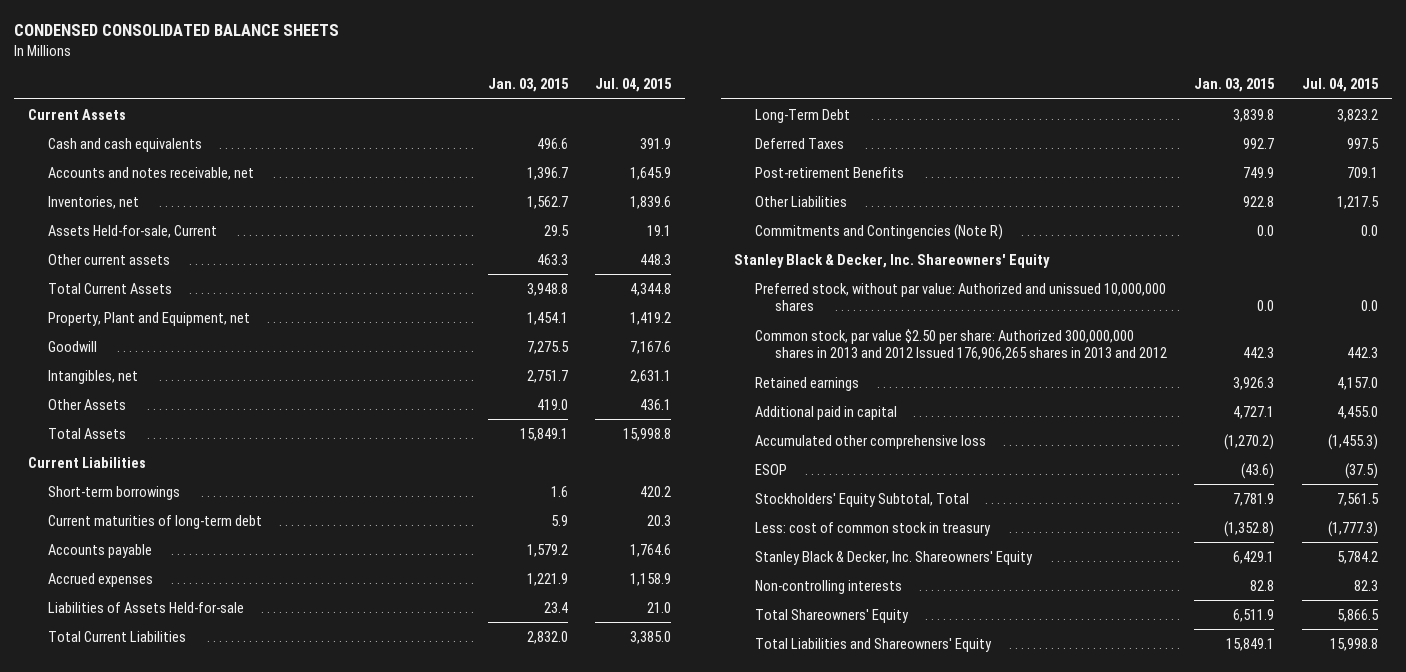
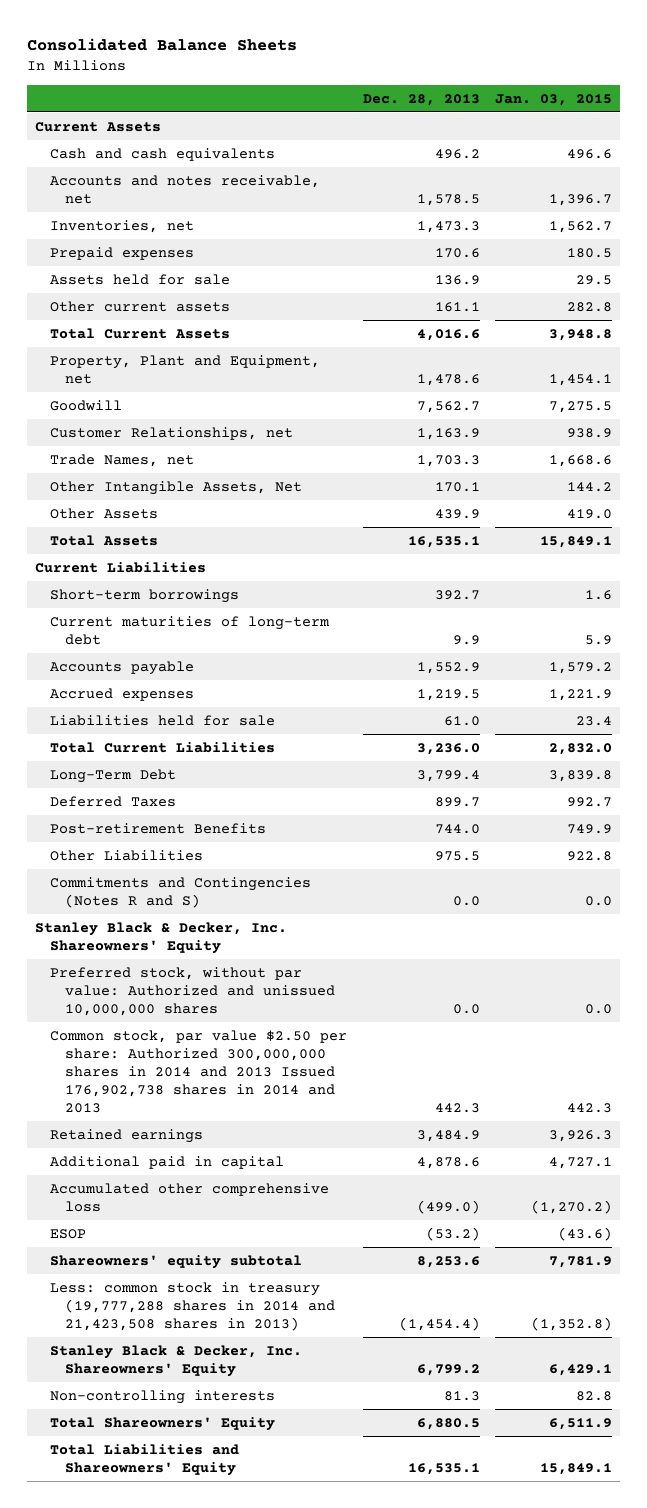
[14,24,340,37] CONDENSED CONSOLIDATED BALANCE SHEETS -> [26,37,297,51] Consolidated Balance Sheets
[595,78,673,93] Jul. 04, 2015 -> none
none -> [362,93,480,106] Dec. 28, 2013
none -> [49,246,194,260] Prepaid expenses
[47,224,217,238] Assets Held-for-sale, Current -> [49,273,230,285] Assets held for sale
[536,253,568,265] 463.3 -> [567,301,613,312] 282.8
[47,369,138,384] Intangibles, net -> none
none -> [49,426,293,440] Customer Relationships, net
none -> [49,453,194,467] Trade Names, net
none -> [49,480,302,495] Other Intangible Assets, Net
[47,601,244,613] Liabilities of Assets Held-for-sale -> [49,714,275,726] Liabilities held for sale
[754,223,1003,240] Commitments and Contingencies (Note R) -> [49,876,311,908] Commitments and Contingencies (Notes R and S)
[754,328,1167,361] Common stock, par value $2.50 per share: Authorized 300,000,000 shares in 2013 and 2012 Issued 176,906,265 shares in 2013 and 2012 -> [49,1029,347,1113] Common stock, par value $2.50 per share: Authorized 300,000,000 shares in 2014 and 2013 Issued 176,902,738 shares in 2014 and 2013
[754,492,969,507] Stockholders' Equity Subtotal, Total -> [49,1254,302,1269] Shareowners' equity subtotal
[754,521,991,536] Less: cost of common stock in treasury -> [49,1281,336,1331] Less: common stock in treasury (19,777,288 shares in 2014 and 21,423,508 shares in 2013)

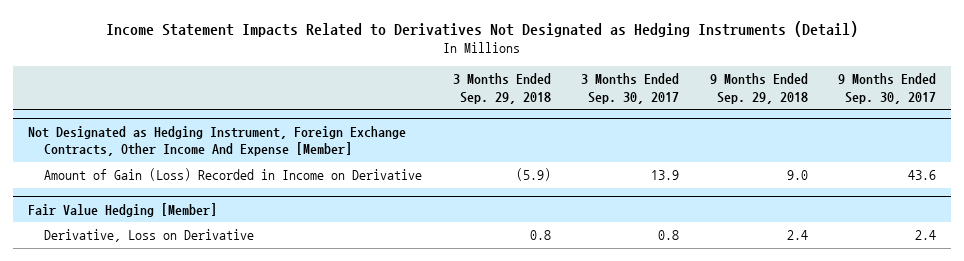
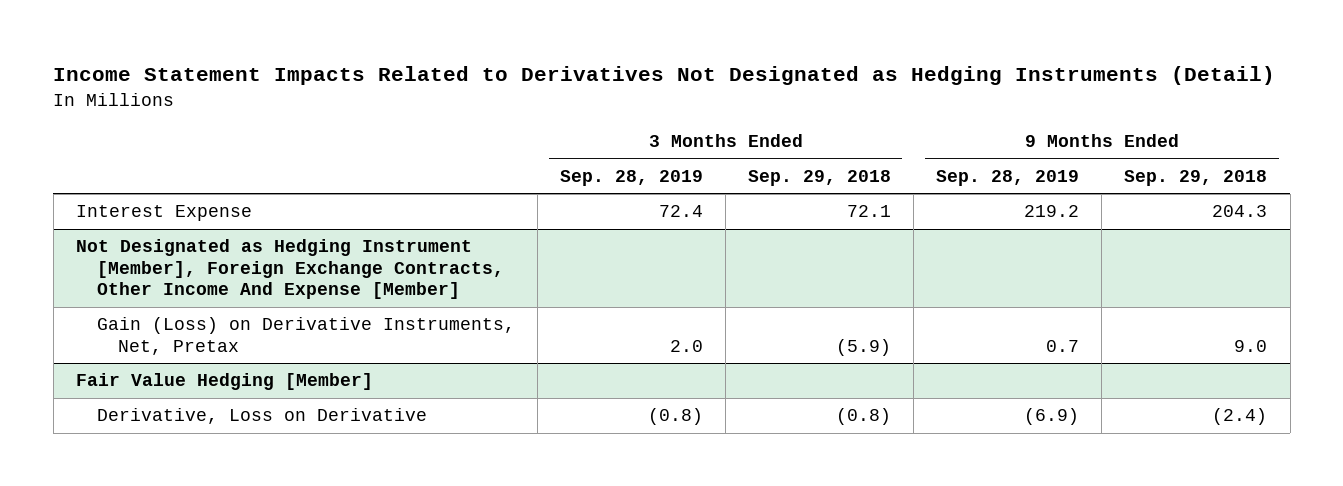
[581,73,680,104] 3 Months Ended Sep. 30, 2017 -> none
[838,73,937,104] 9 Months Ended Sep. 30, 2017 -> none
none -> [559,170,703,187] Sep. 28, 2019
none -> [936,170,1080,187] Sep. 28, 2019
none -> [75,205,252,222] Interest Expense
[27,125,406,157] Not Designated as Hedging Instrument, Foreign Exchange Contracts, Other Income And Expense [Member] -> [75,239,504,300] Not Designated as Hedging Instrument [Member], Foreign Exchange Contracts, Other Income And Expense [Member]
[44,168,423,182] Amount of Gain (Loss) Recorded in Income on Derivative -> [96,317,515,355] Gain (Loss) on Derivative Instruments, Net, Pretax
[529,230,551,241] 0.8 -> [836,408,892,426] (0.8)
[786,230,808,241] 2.4 -> [1212,408,1268,426] (2.4)

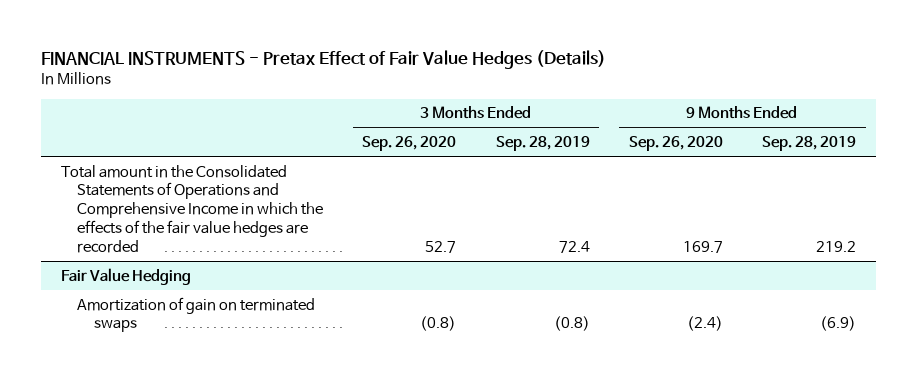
[53,66,1276,86] Income Statement Impacts Related to Derivatives Not Designated as Hedging Instruments (Detail) -> [41,50,607,70] FINANCIAL INSTRUMENTS - Pretax Effect of Fair Value Hedges (Details)
[748,170,892,187] Sep. 29, 2018 -> none
[1124,170,1268,187] Sep. 29, 2018 -> none
none -> [362,136,457,152] Sep. 26, 2020
none -> [628,136,723,152] Sep. 26, 2020
[75,239,504,300] Not Designated as Hedging Instrument [Member], Foreign Exchange Contracts, Other Income And Expense [Member] -> none
[96,317,515,355] Gain (Loss) on Derivative Instruments, Net, Pretax -> none
[75,205,252,222] Interest Expense -> [60,164,324,253] Total amount in the Consolidated Statements of Operations and Comprehensive Income in which the effects of the fair value hedges are recorded
[75,373,373,391] Fair Value Hedging [Member] -> [60,267,191,285] Fair Value Hedging
[96,408,427,425] Derivative, Loss on Derivative -> [77,296,316,333] Amortization of gain on terminated swaps

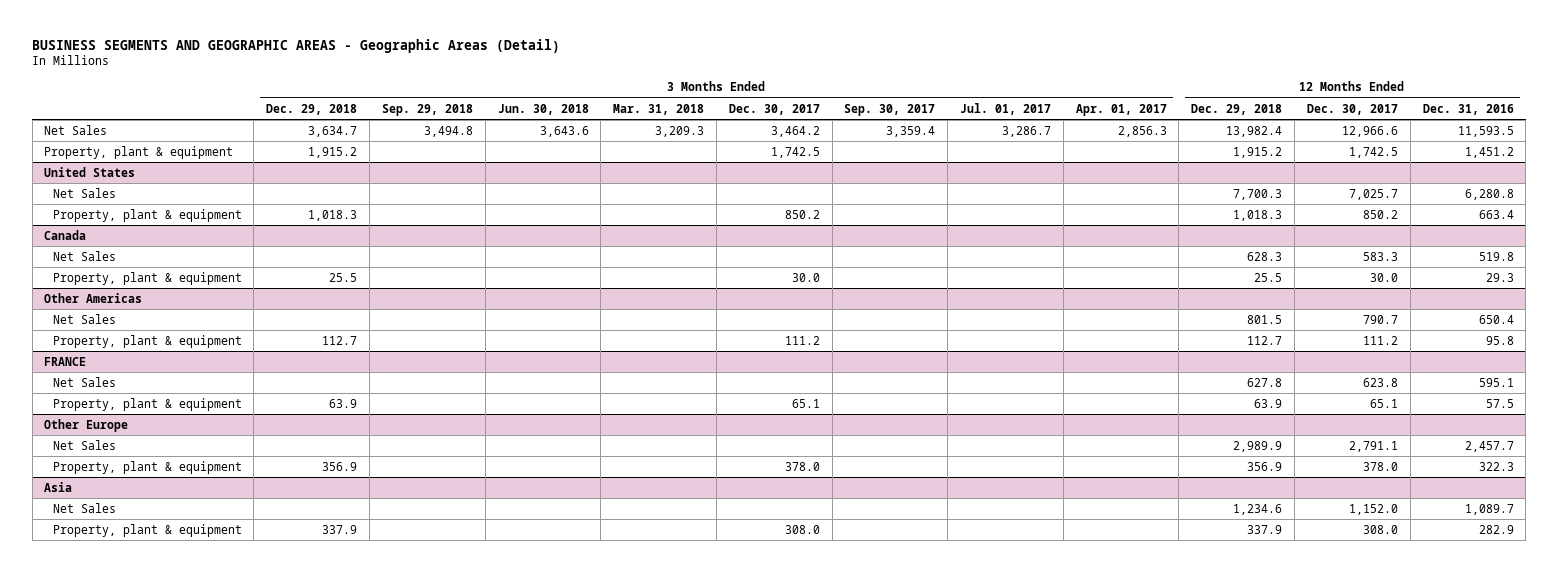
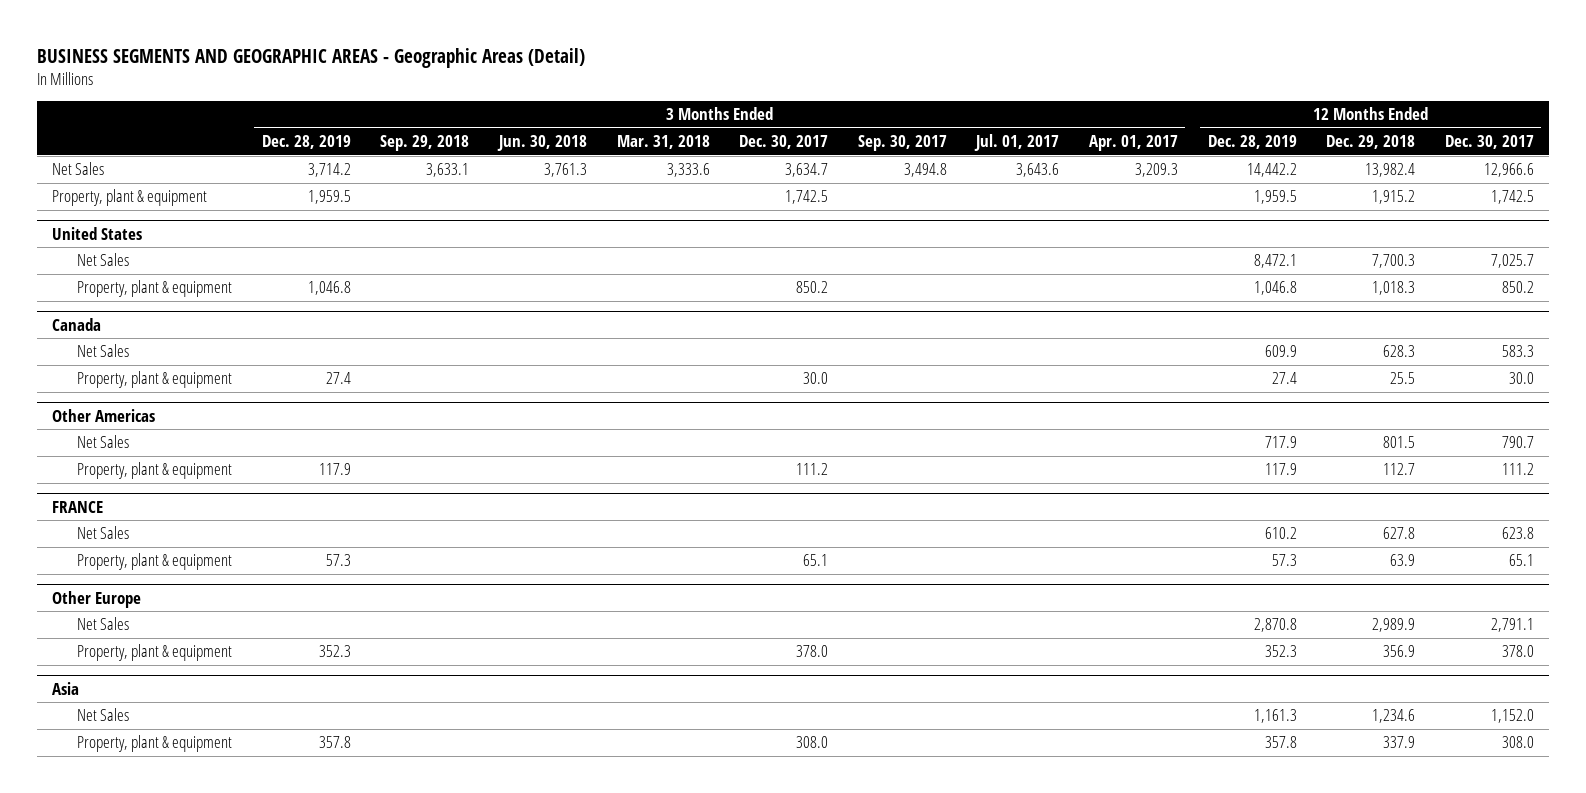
[266,103,358,115] Dec. 29, 2018 -> none
[1422,103,1514,115] Dec. 31, 2016 -> none
none -> [261,135,351,150] Dec. 28, 2019
none -> [1207,135,1297,150] Dec. 28, 2019
[423,125,473,137] 3,494.8 -> [426,163,470,178] 3,633.1
[539,125,589,137] 3,643.6 -> [544,163,588,178] 3,761.3
[655,125,705,137] 3,209.3 -> [666,163,710,178] 3,333.6
[770,125,820,137] 3,464.2 -> [785,163,829,178] 3,634.7
[886,125,936,137] 3,359.4 -> [903,163,947,178] 3,494.8
[1002,125,1052,137] 3,286.7 -> [1016,163,1060,178] 3,643.6
[1117,125,1167,137] 2,856.3 -> [1135,163,1179,178] 3,209.3

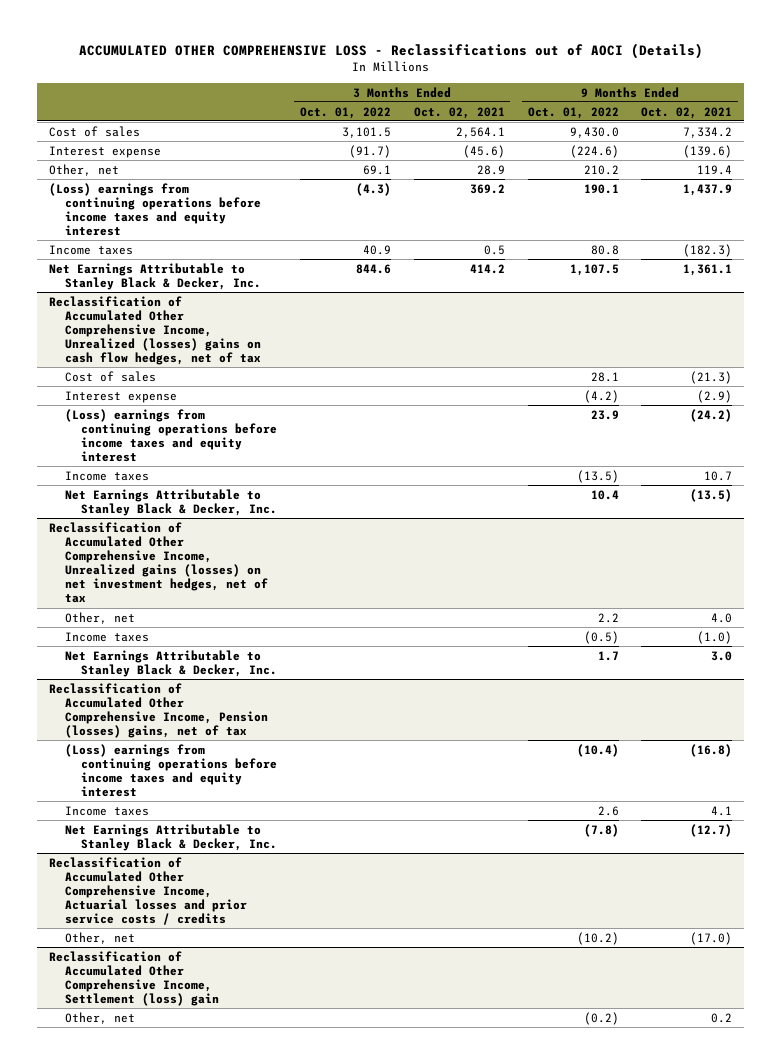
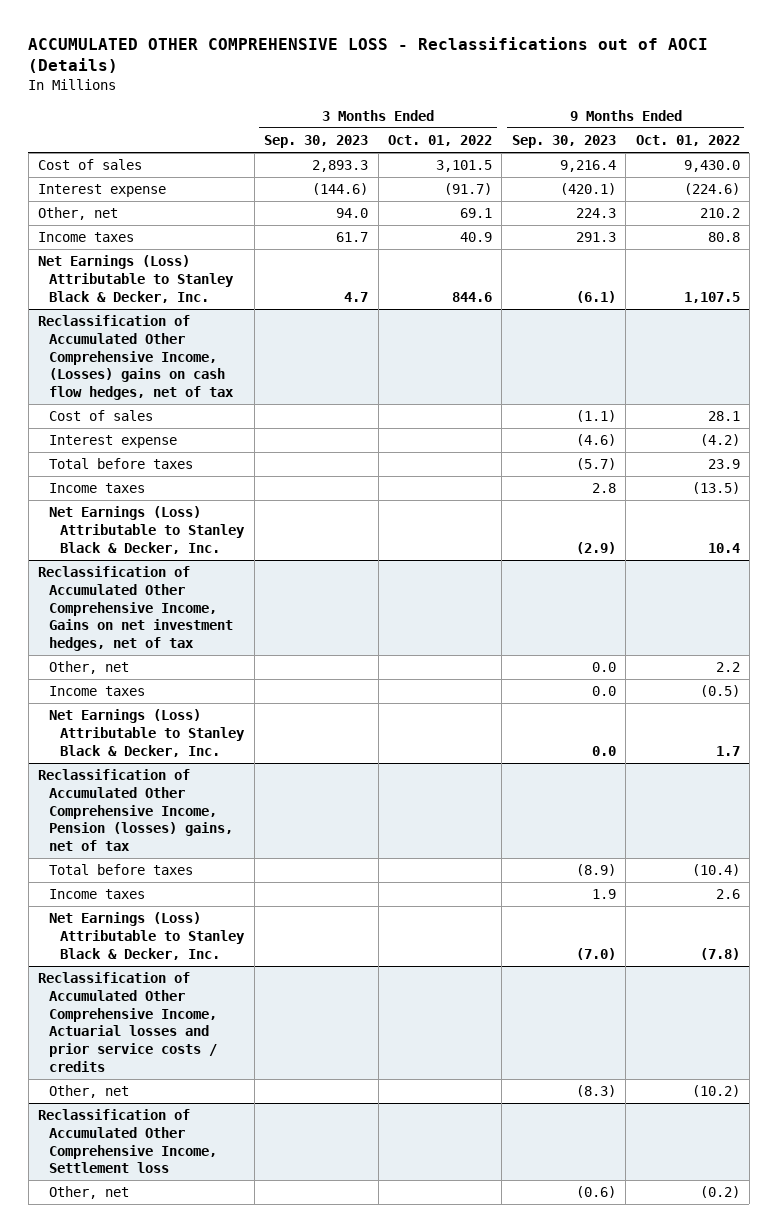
[413,106,505,119] Oct. 02, 2021 -> none
[641,106,733,119] Oct. 02, 2021 -> none
none -> [264,135,369,149] Sep. 30, 2023
none -> [511,135,616,149] Sep. 30, 2023
[48,182,261,236] (Loss) earnings from continuing operations before income taxes and equity interest -> none
[48,262,261,290] Net Earnings Attributable to Stanley Black & Decker, Inc. -> [38,255,235,303] Net Earnings (Loss) Attributable to Stanley Black & Decker, Inc.
[48,295,261,366] Reclassification of Accumulated Other Comprehensive Income, Unrealized (losses) gains on cash flow hedges, net of tax -> [38,315,235,401] Reclassification of Accumulated Other Comprehensive Income, (Losses) gains on cash flow hedges, net of tax
[64,408,277,462] (Loss) earnings from continuing operations before income taxes and equity interest -> [49,458,194,470] Total before taxes
[64,488,277,516] Net Earnings Attributable to Stanley Black & Decker, Inc. -> [49,506,246,554] Net Earnings (Loss) Attributable to Stanley Black & Decker, Inc.
[48,521,268,604] Reclassification of Accumulated Other Comprehensive Income, Unrealized gains (losses) on net investment hedges, net of tax -> [38,566,234,652] Reclassification of Accumulated Other Comprehensive Income, Gains on net investment hedges, net of tax
[64,649,277,677] Net Earnings Attributable to Stanley Black & Decker, Inc. -> [49,709,246,757] Net Earnings (Loss) Attributable to Stanley Black & Decker, Inc.
[64,743,277,797] (Loss) earnings from continuing operations before income taxes and equity interest -> [49,864,194,876] Total before taxes
[64,823,277,851] Net Earnings Attributable to Stanley Black & Decker, Inc. -> [49,912,246,960] Net Earnings (Loss) Attributable to Stanley Black & Decker, Inc.
[48,950,219,1006] Reclassification of Accumulated Other Comprehensive Income, Settlement (loss) gain -> [38,1109,218,1174] Reclassification of Accumulated Other Comprehensive Income, Settlement loss

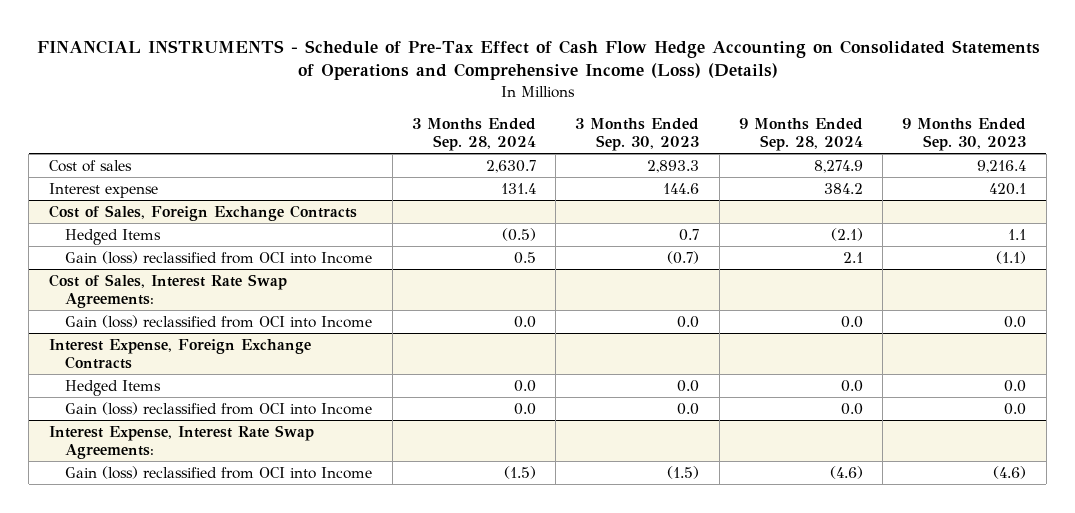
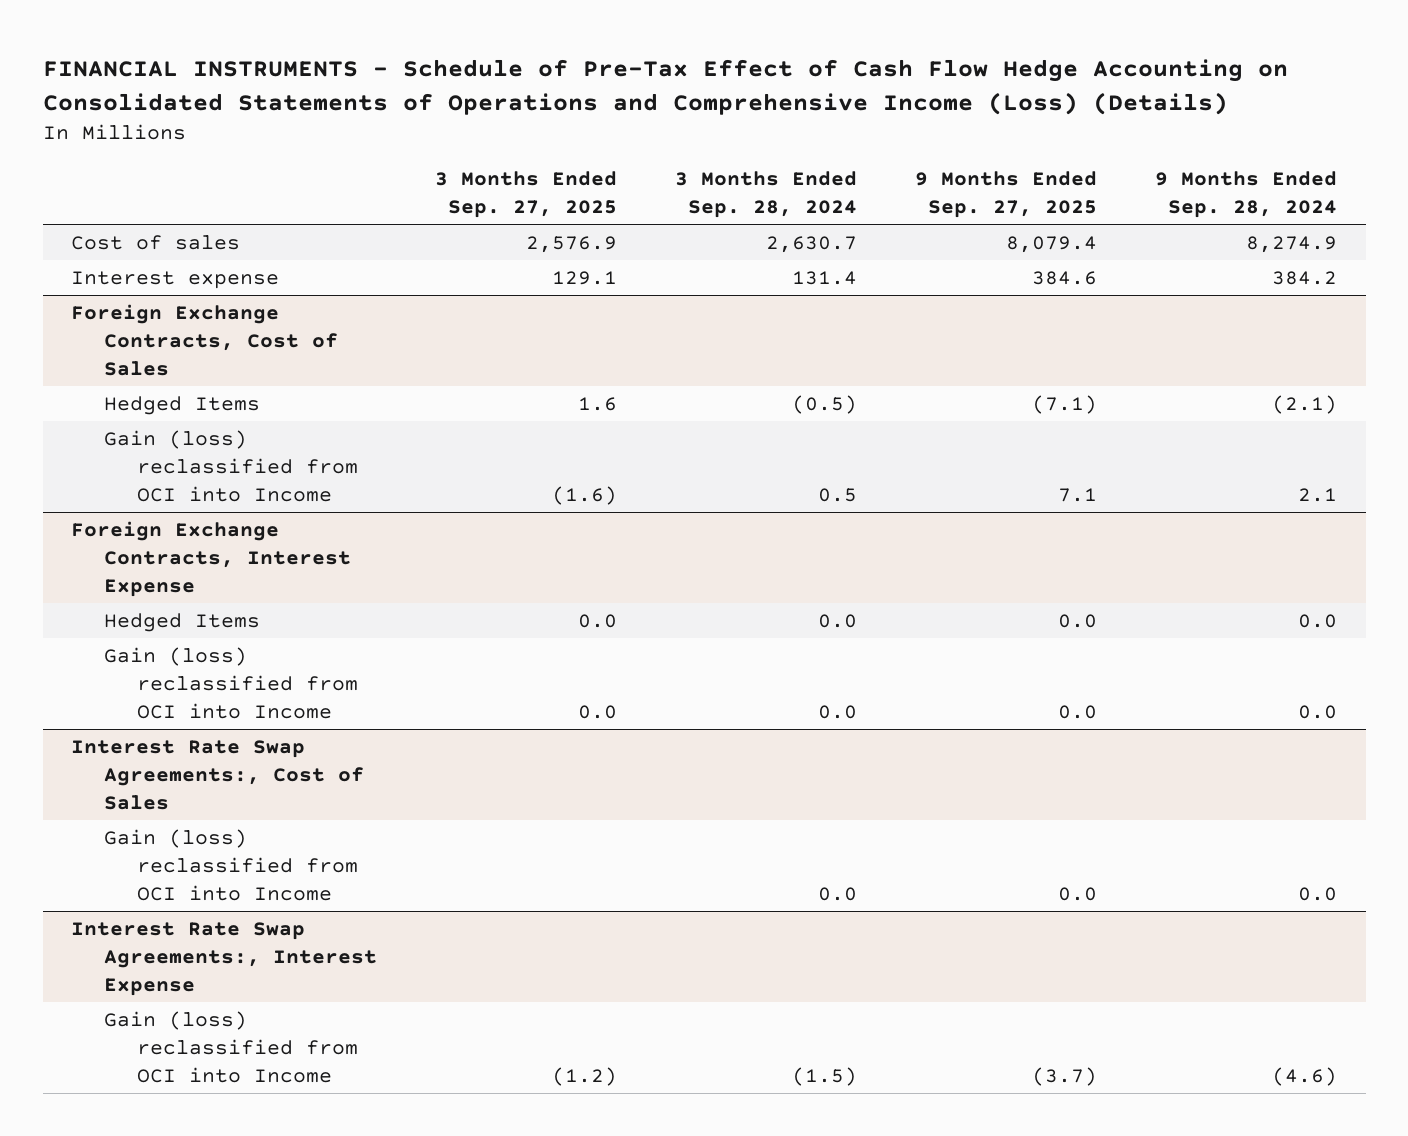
[575,118,700,152] 3 Months Ended Sep. 30, 2023 -> none
[902,118,1027,152] 9 Months Ended Sep. 30, 2023 -> none
none -> [435,171,618,218] 3 Months Ended Sep. 27, 2025
none -> [914,171,1097,218] 9 Months Ended Sep. 27, 2025
[48,204,357,221] Cost of Sales, Foreign Exchange Contracts -> [71,304,339,376] Foreign Exchange Contracts, Cost of Sales
[48,273,287,308] Cost of Sales, Interest Rate Swap Agreements: -> none
[65,314,373,328] Gain (loss) reclassified from OCI into Income -> none
[48,338,311,369] Interest Expense, Foreign Exchange Contracts -> [71,521,352,597] Foreign Exchange Contracts, Interest Expense
none -> [71,740,365,810] Interest Rate Swap Agreements:, Cost of Sales
none -> [104,829,359,901] Gain (loss) reclassified from OCI into Income
[48,424,314,459] Interest Expense, Interest Rate Swap Agreements: -> [71,922,378,996] Interest Rate Swap Agreements:, Interest Expense

